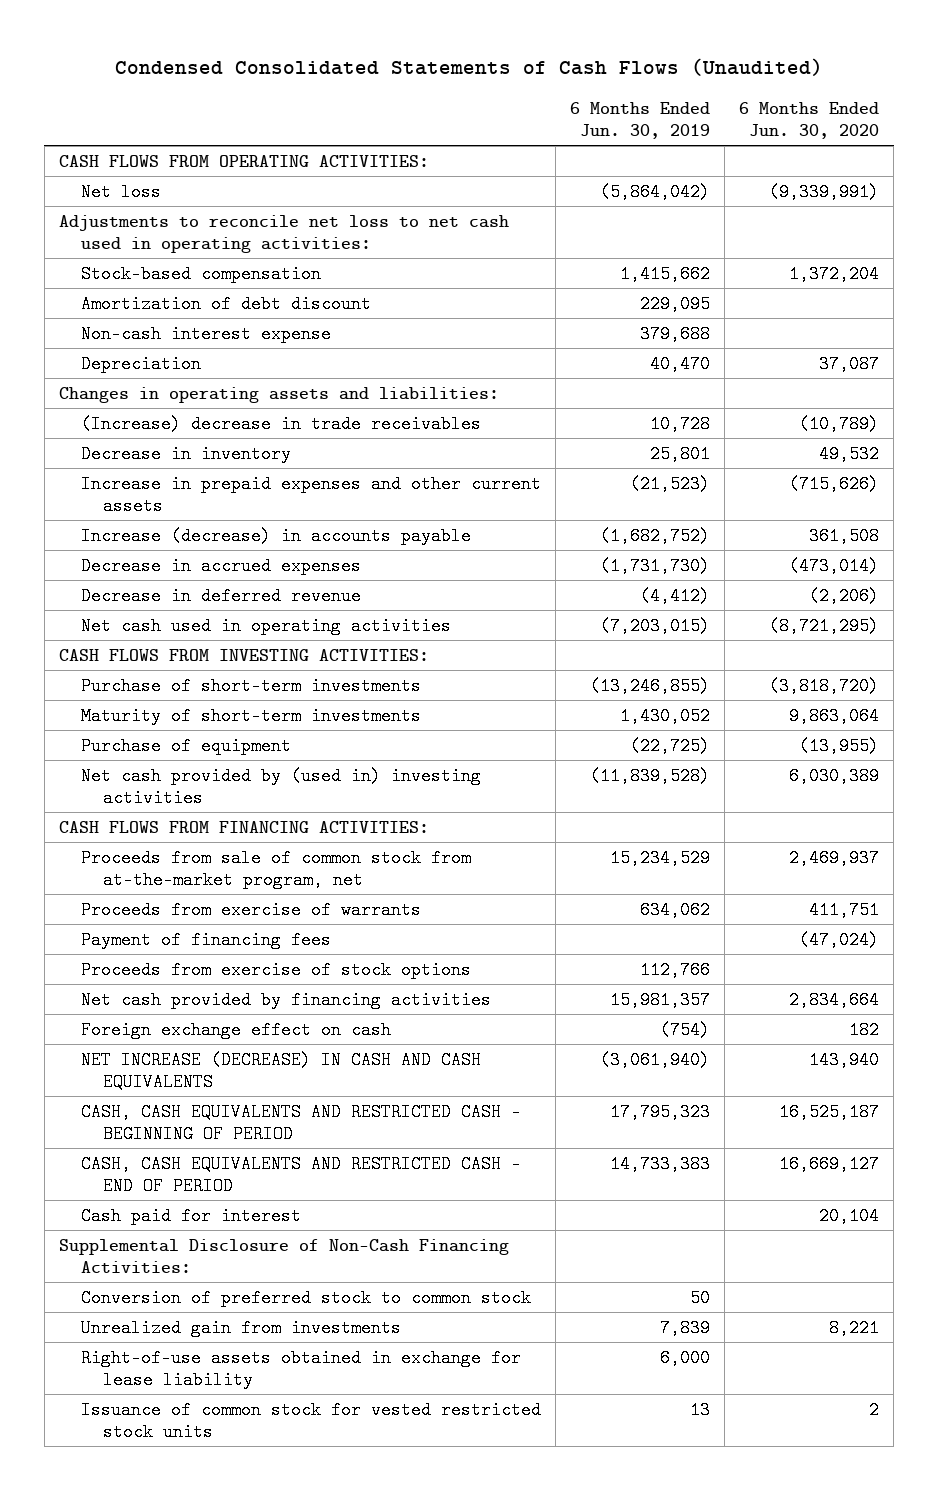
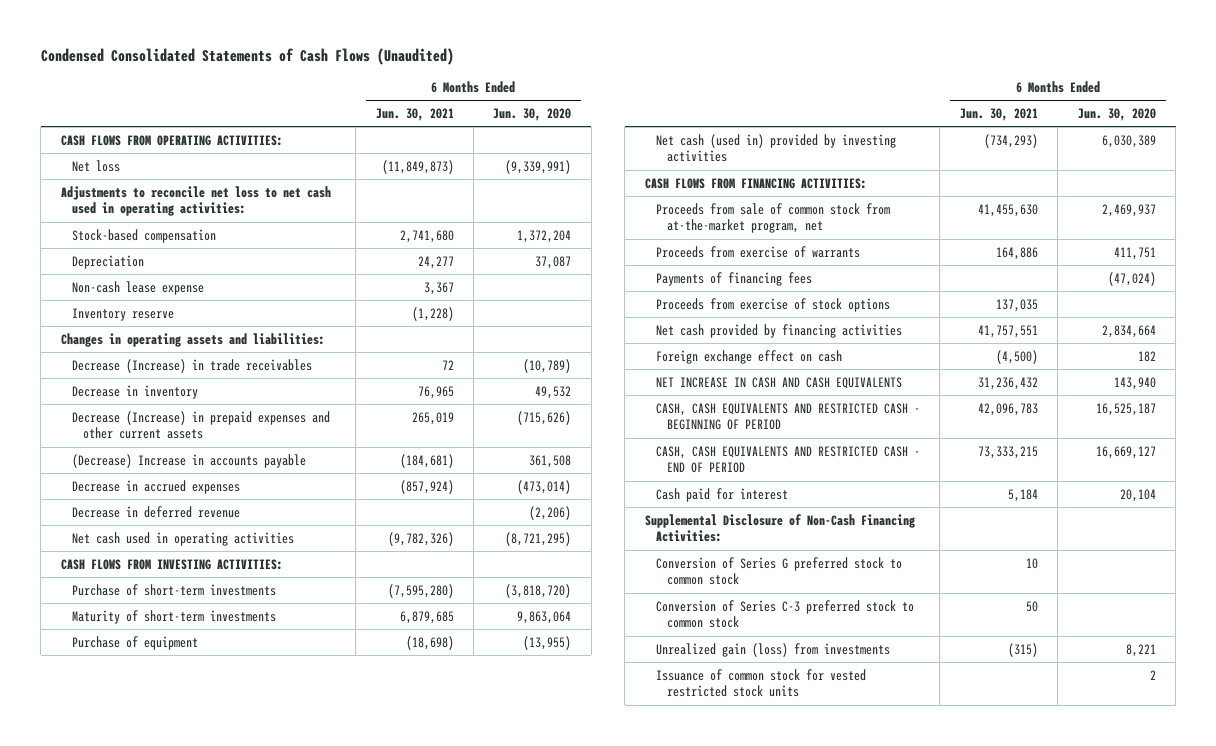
[570,101,711,139] 6 Months Ended Jun. 30, 2019 -> none
none -> [375,108,454,122] Jun. 30, 2021
[80,294,371,313] Amortization of debt discount -> none
[80,324,331,343] Non-cash interest expense -> none
none -> [71,280,204,295] Non-cash lease expense
none -> [71,307,174,321] Inventory reserve
[80,414,481,433] (Increase) decrease in trade receivables -> [71,358,312,373] Decrease (Increase) in trade receivables
[80,474,541,516] Increase in prepaid expenses and other current assets -> [71,410,330,440] Decrease (Increase) in prepaid expenses and other current assets
[80,526,471,545] Increase (decrease) in accounts payable -> [71,453,306,468] (Decrease) Increase in accounts payable
[80,766,481,808] Net cash provided by (used in) investing activities -> [655,133,896,163] Net cash (used in) provided by investing activities
[80,930,331,949] Payment of financing fees -> [655,271,812,286] Payments of financing fees
[80,1050,481,1092] NET INCREASE (DECREASE) IN CASH AND CASH EQUIVALENTS -> [655,376,902,389] NET INCREASE IN CASH AND CASH EQUIVALENTS
[80,1348,521,1390] Right-of-use assets obtained in exchange for lease liability -> none
none -> [655,556,902,586] Conversion of Series G preferred stock to common stock
[80,1288,531,1307] Conversion of preferred stock to common stock -> [655,599,914,629] Conversion of Series C-3 preferred stock to common stock
[80,1318,401,1337] Unrealized gain from investments -> [655,642,890,657] Unrealized gain (loss) from investments

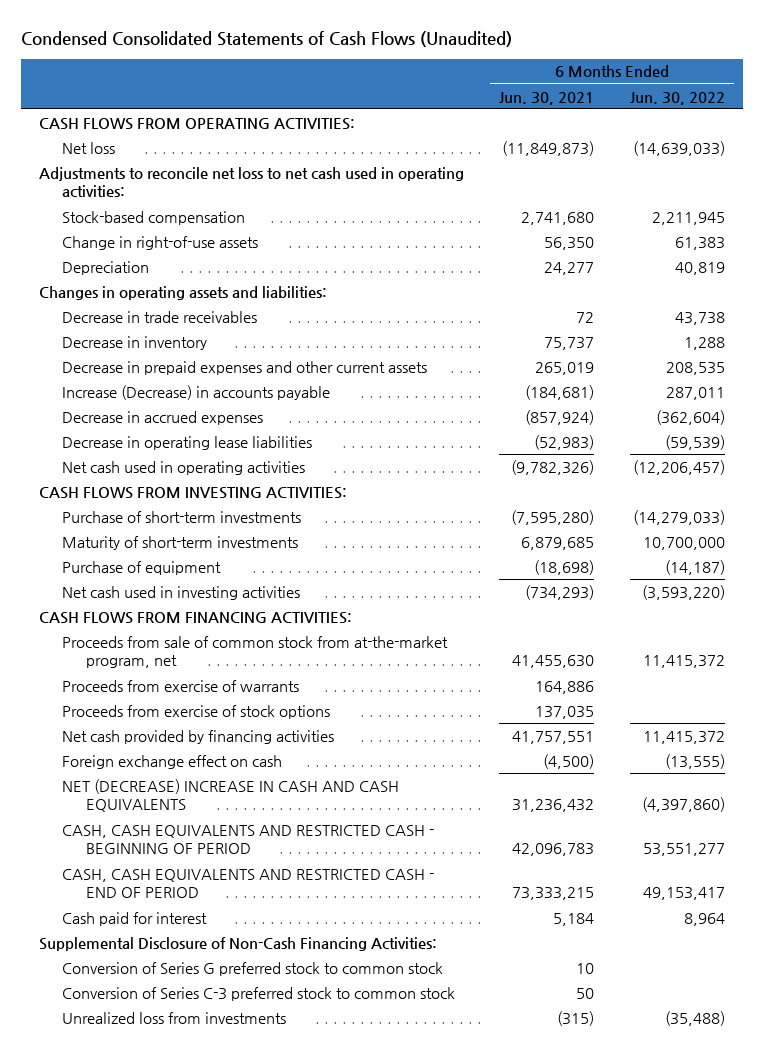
[493,108,572,122] Jun. 30, 2020 -> none
none -> [630,91,726,105] Jun. 30, 2022
none -> [62,235,259,250] Change in right-of-use assets
[71,280,204,295] Non-cash lease expense -> none
[71,307,174,321] Inventory reserve -> none
[71,358,312,373] Decrease (Increase) in trade receivables -> [62,310,258,323] Decrease in trade receivables
[417,385,454,399] 76,965 -> [544,336,595,350] 75,737
[71,410,330,440] Decrease (Increase) in prepaid expenses and other current assets -> [62,360,428,375] Decrease in prepaid expenses and other current assets
[71,453,306,468] (Decrease) Increase in accounts payable -> [62,384,331,400] Increase (Decrease) in accounts payable
[71,505,240,518] Decrease in deferred revenue -> none
none -> [62,435,313,450] Decrease in operating lease liabilities
[655,133,896,163] Net cash (used in) provided by investing activities -> [62,585,301,600] Net cash used in investing activities
[655,271,812,286] Payments of financing fees -> none
[655,376,902,389] NET INCREASE IN CASH AND CASH EQUIVALENTS -> [62,778,400,813] NET (DECREASE) INCREASE IN CASH AND CASH EQUIVALENTS
[655,668,866,698] Issuance of common stock for vested restricted stock units -> none
[655,642,890,657] Unrealized gain (loss) from investments -> [62,1011,287,1024] Unrealized loss from investments

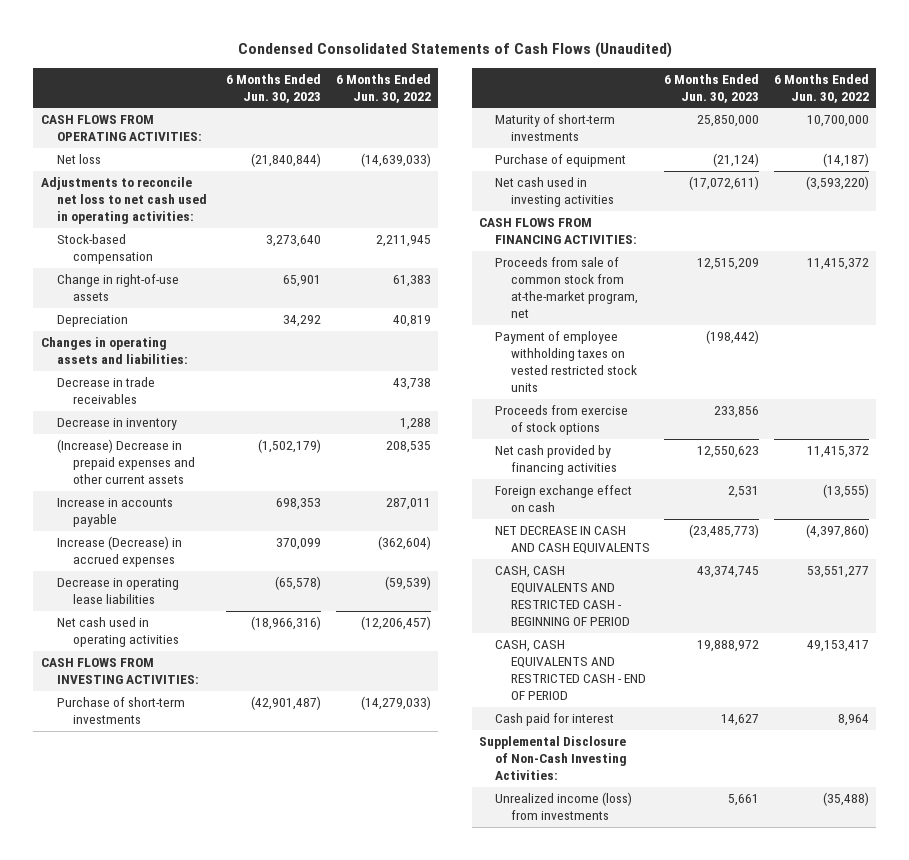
[499,91,595,105] Jun. 30, 2021 -> none
none -> [226,73,322,103] 6 Months Ended Jun. 30, 2023
[62,360,428,375] Decrease in prepaid expenses and other current assets -> [56,439,195,485] (Increase) Decrease in prepaid expenses and other current assets
[62,384,331,400] Increase (Decrease) in accounts payable -> [56,498,173,528] Increase in accounts payable
[62,410,264,425] Decrease in accrued expenses -> [56,536,182,568] Increase (Decrease) in accrued expenses
[62,679,300,692] Proceeds from exercise of warrants -> none
none -> [494,331,637,393] Payment of employee withholding taxes on vested restricted stock units
[62,778,400,813] NET (DECREASE) INCREASE IN CASH AND CASH EQUIVALENTS -> [494,526,650,555] NET DECREASE IN CASH AND CASH EQUIVALENTS
[62,961,444,976] Conversion of Series G preferred stock to common stock -> none
[62,986,456,1001] Conversion of Series C-3 preferred stock to common stock -> none
[38,936,437,951] Supplemental Disclosure of Non-Cash Financing Activities: -> [478,736,627,781] Supplemental Disclosure of Non-Cash Investing Activities:
[62,1011,287,1024] Unrealized loss from investments -> [494,792,632,821] Unrealized income (loss) from investments

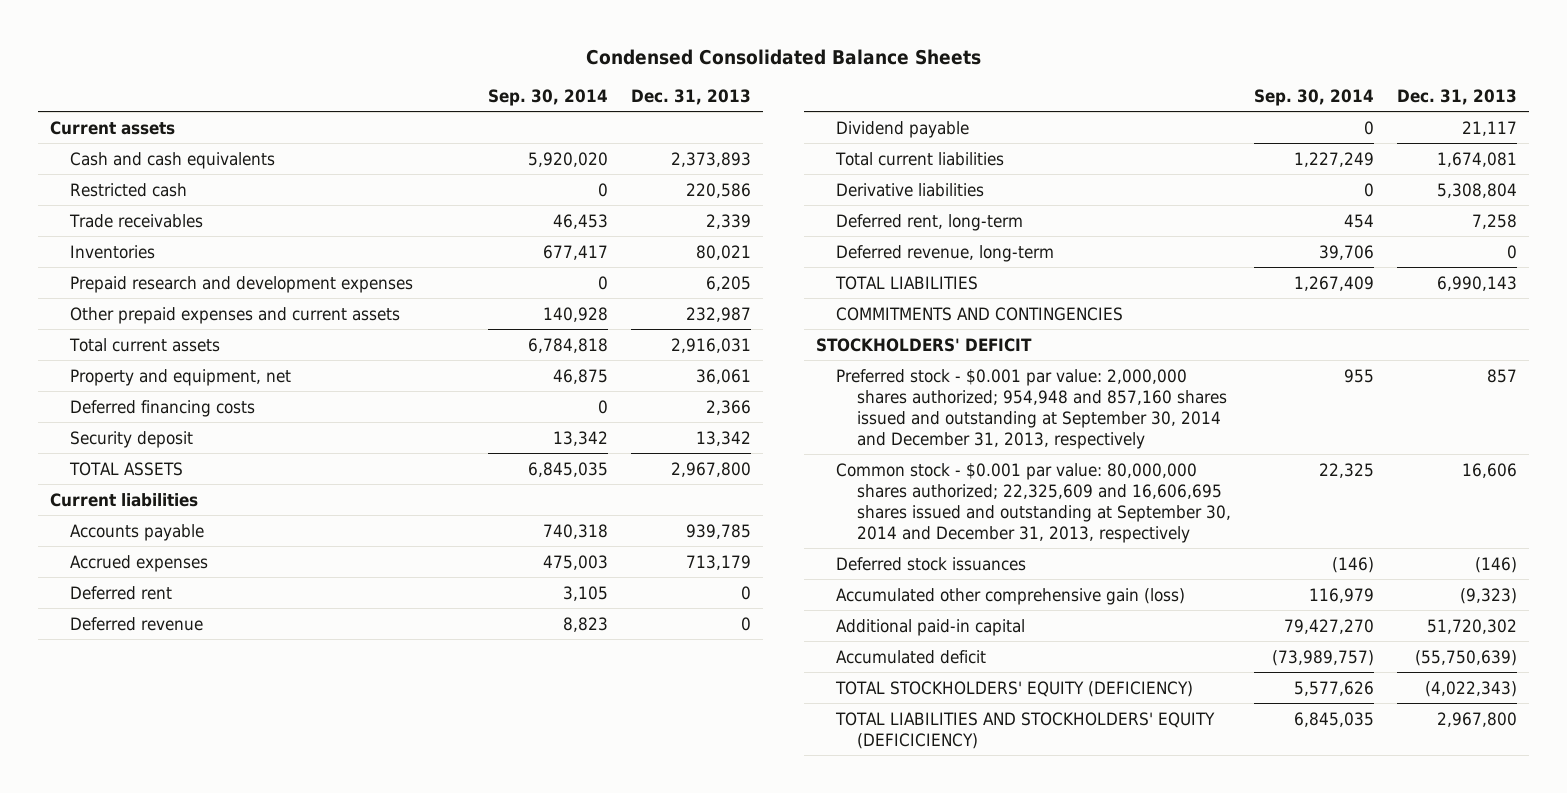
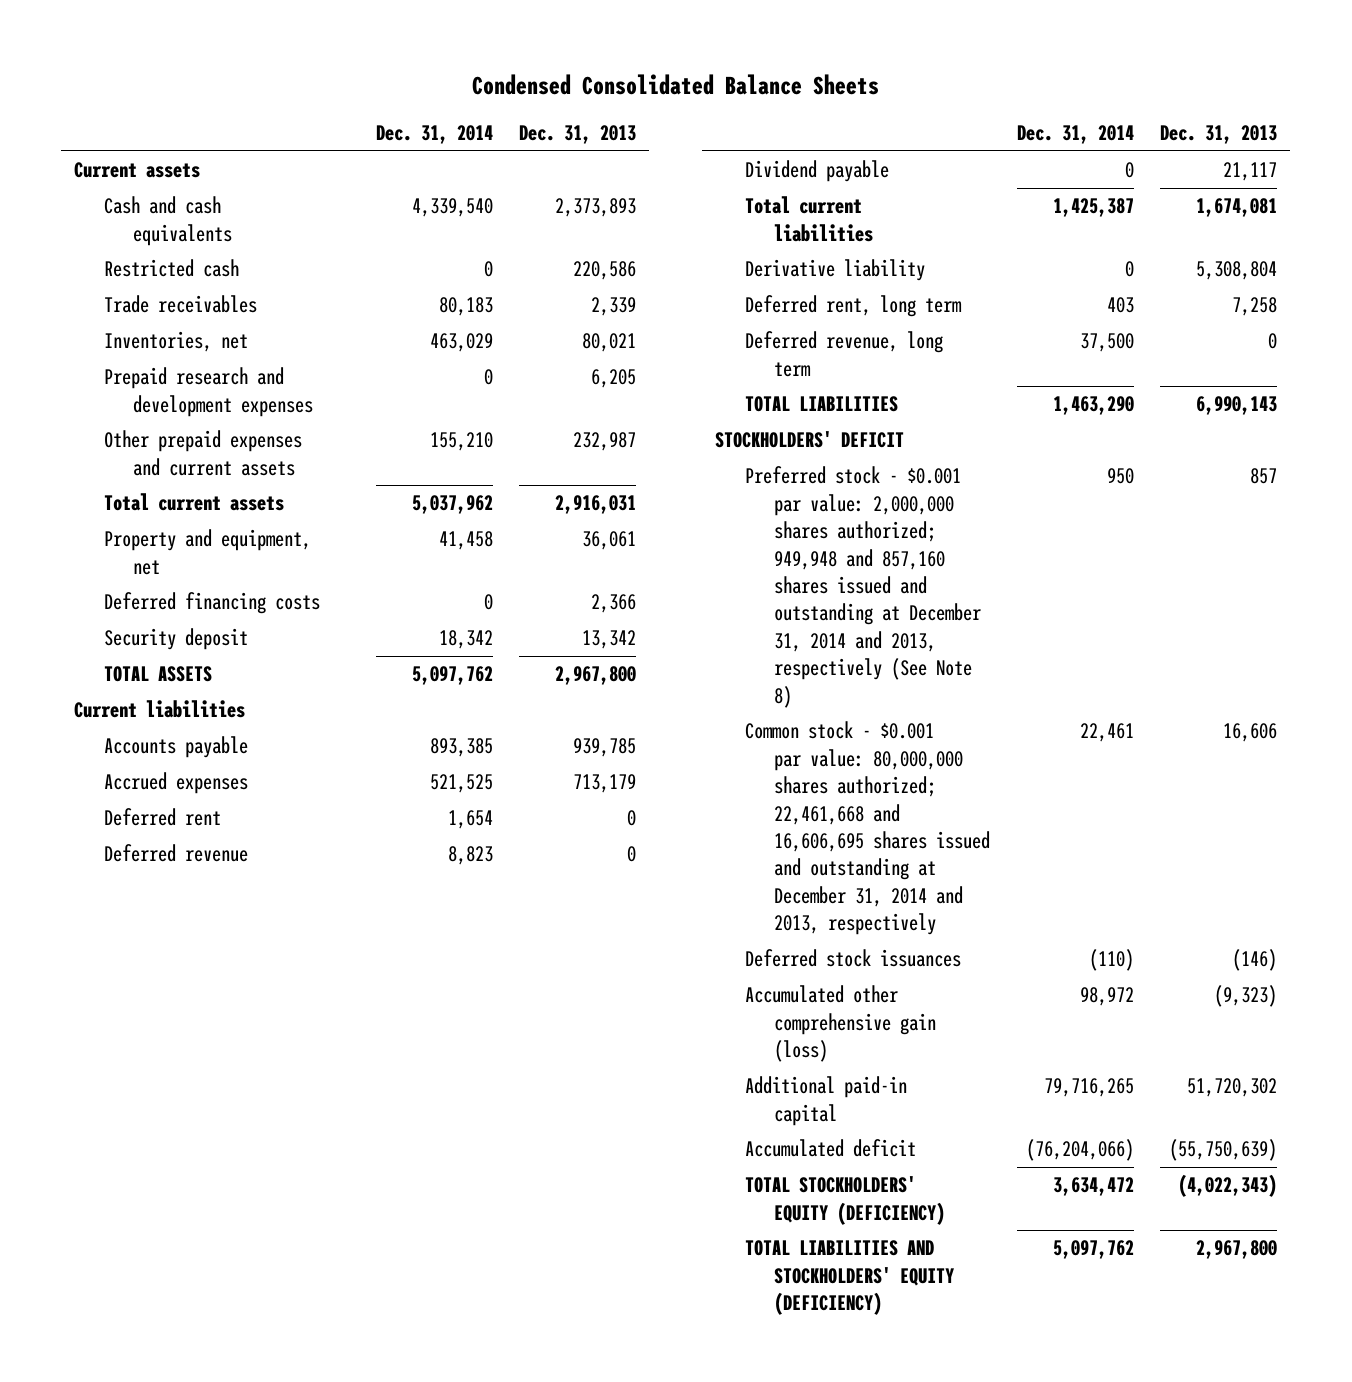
[488,88,609,106] Sep. 30, 2014 -> none
none -> [375,125,493,145] Dec. 31, 2014
[70,244,156,259] Inventories -> [103,331,248,353] Inventories, net
[836,182,985,197] Derivative liabilities -> [744,259,925,282] Derivative liability
[836,213,1024,231] Deferred rent, long-term -> [744,295,962,318] Deferred rent, long term
[836,244,1055,262] Deferred revenue, long-term -> [744,331,943,377] Deferred revenue, long term
[836,306,1124,321] COMMITMENTS AND CONTINGENCIES -> none
[836,368,1227,449] Preferred stock - $0.001 par value: 2,000,000 shares authorized; 954,948 and 857,160 shares issued and outstanding at September 30, 2014 and December 31, 2013, respectively -> [744,466,982,708] Preferred stock - $0.001 par value: 2,000,000 shares authorized; 949,948 and 857,160 shares issued and outstanding at December 31, 2014 and 2013, respectively (See Note 8)
[836,462,1231,543] Common stock - $0.001 par value: 80,000,000 shares authorized; 22,325,609 and 16,606,695 shares issued and outstanding at September 30, 2014 and December 31, 2013, respectively -> [744,721,991,936] Common stock - $0.001 par value: 80,000,000 shares authorized; 22,461,668 and 16,606,695 shares issued and outstanding at December 31, 2014 and 2013, respectively
[835,711,1216,749] TOTAL LIABILITIES AND STOCKHOLDERS' EQUITY (DEFICICIENCY) -> [744,1240,955,1316] TOTAL LIABILITIES AND STOCKHOLDERS' EQUITY (DEFICIENCY)

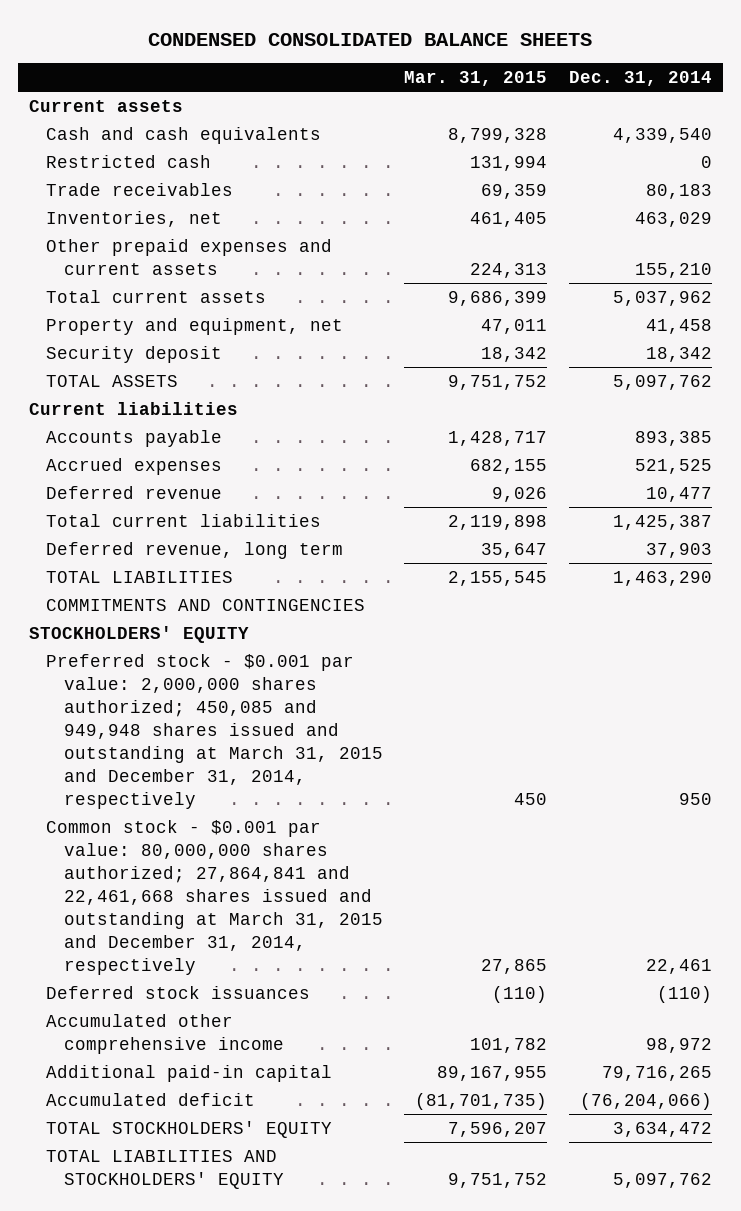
[471,73,879,95] Condensed Consolidated Balance Sheets -> [148,32,593,46] CONDENSED CONSOLIDATED BALANCE SHEETS
[519,125,637,145] Dec. 31, 2013 -> none
none -> [404,71,548,87] Mar. 31, 2015
[103,367,314,417] Prepaid research and development expenses -> none
[103,592,320,615] Deferred financing costs -> none
[103,808,221,827] Deferred rent -> none
[744,160,889,183] Dividend payable -> none
[447,846,493,866] 8,823 -> [645,486,712,502] 10,477
[744,259,925,282] Derivative liability -> none
[744,295,962,318] Deferred rent, long term -> none
[1079,333,1134,353] 37,500 -> [645,542,712,558] 37,903
none -> [46,598,366,611] COMMITMENTS AND CONTINGENCIES
[715,431,905,449] STOCKHOLDERS' DEFICIT -> [28,625,249,643] STOCKHOLDERS' EQUITY
[744,466,982,708] Preferred stock - $0.001 par value: 2,000,000 shares authorized; 949,948 and 857,160 shares issued and outstanding at December 31, 2014 and 2013, respectively (See Note 8) -> [46,653,383,809] Preferred stock - $0.001 par value: 2,000,000 shares authorized; 450,085 and 949,948 shares issued and outstanding at March 31, 2015 and December 31, 2014, respectively
[744,721,991,936] Common stock - $0.001 par value: 80,000,000 shares authorized; 22,461,668 and 16,606,695 shares issued and outstanding at December 31, 2014 and 2013, respectively -> [46,819,383,975] Common stock - $0.001 par value: 80,000,000 shares authorized; 27,864,841 and 22,461,668 shares issued and outstanding at March 31, 2015 and December 31, 2014, respectively
[744,985,937,1063] Accumulated other comprehensive gain (loss) -> [46,1013,284,1054] Accumulated other comprehensive income
[744,1176,946,1225] TOTAL STOCKHOLDERS' EQUITY (DEFICIENCY) -> [46,1120,333,1138] TOTAL STOCKHOLDERS' EQUITY
[744,1240,955,1316] TOTAL LIABILITIES AND STOCKHOLDERS' EQUITY (DEFICIENCY) -> [46,1149,284,1189] TOTAL LIABILITIES AND STOCKHOLDERS' EQUITY

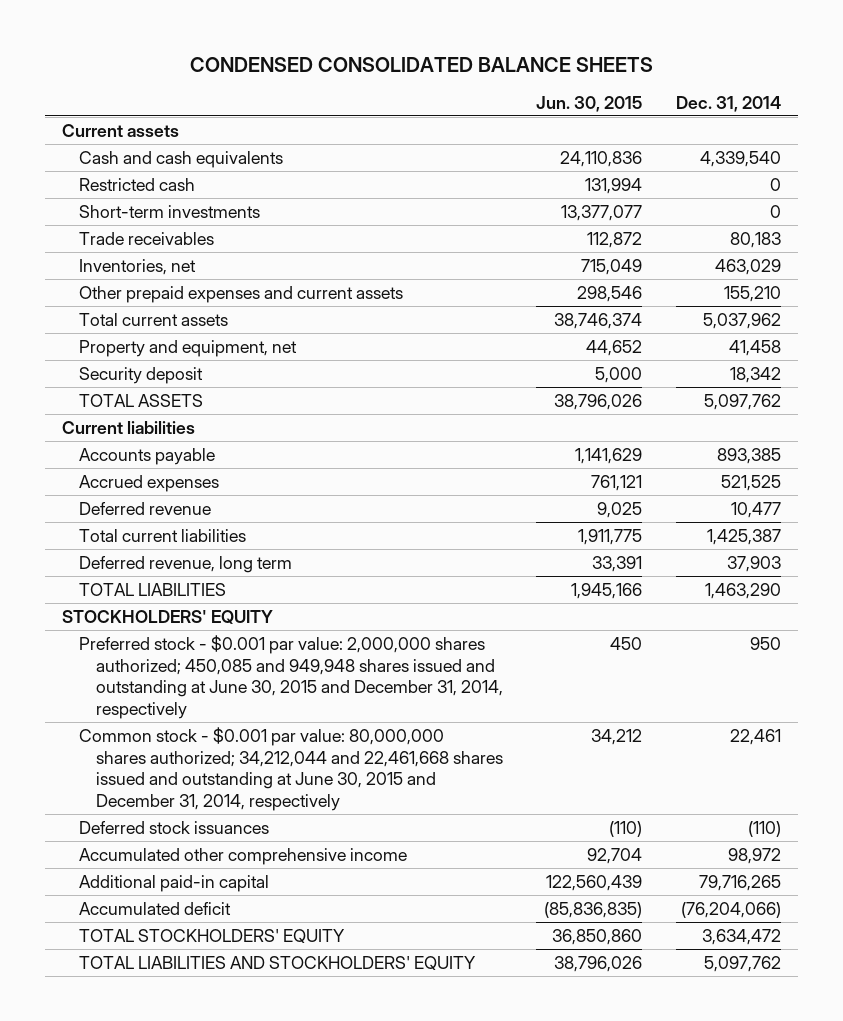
[404,71,548,87] Mar. 31, 2015 -> none
none -> [536,95,643,112] Jun. 30, 2015
none -> [78,204,260,218] Short-term investments
[46,598,366,611] COMMITMENTS AND CONTINGENCIES -> none
[46,653,383,809] Preferred stock - $0.001 par value: 2,000,000 shares authorized; 450,085 and 949,948 shares issued and outstanding at March 31, 2015 and December 31, 2014, respectively -> [78,634,503,720] Preferred stock - $0.001 par value: 2,000,000 shares authorized; 450,085 and 949,948 shares issued and outstanding at June 30, 2015 and December 31, 2014, respectively
[46,819,383,975] Common stock - $0.001 par value: 80,000,000 shares authorized; 27,864,841 and 22,461,668 shares issued and outstanding at March 31, 2015 and December 31, 2014, respectively -> [78,726,503,812] Common stock - $0.001 par value: 80,000,000 shares authorized; 34,212,044 and 22,461,668 shares issued and outstanding at June 30, 2015 and December 31, 2014, respectively

